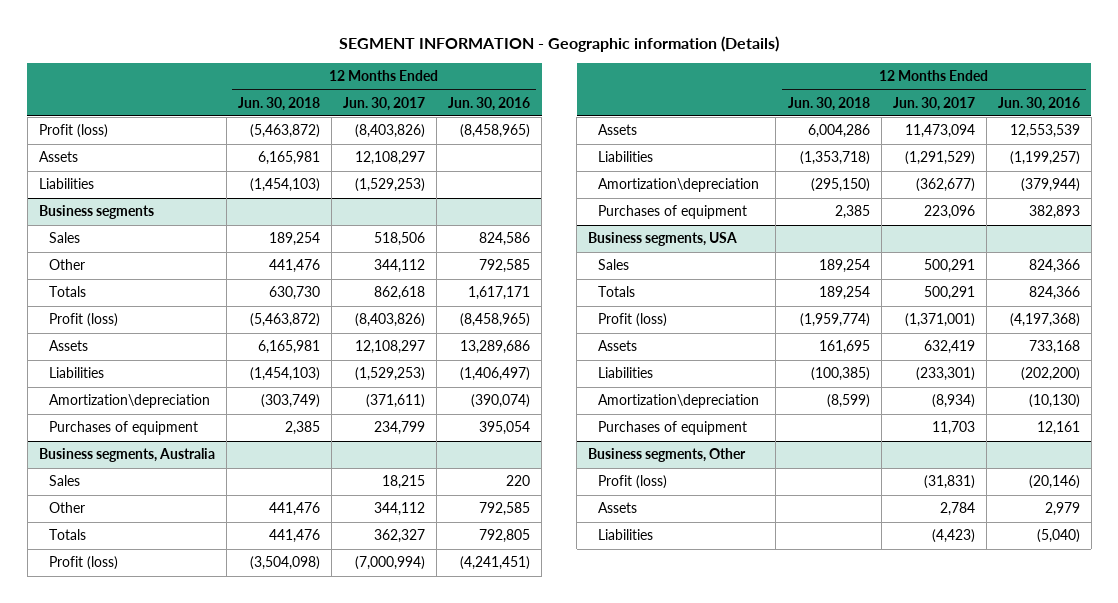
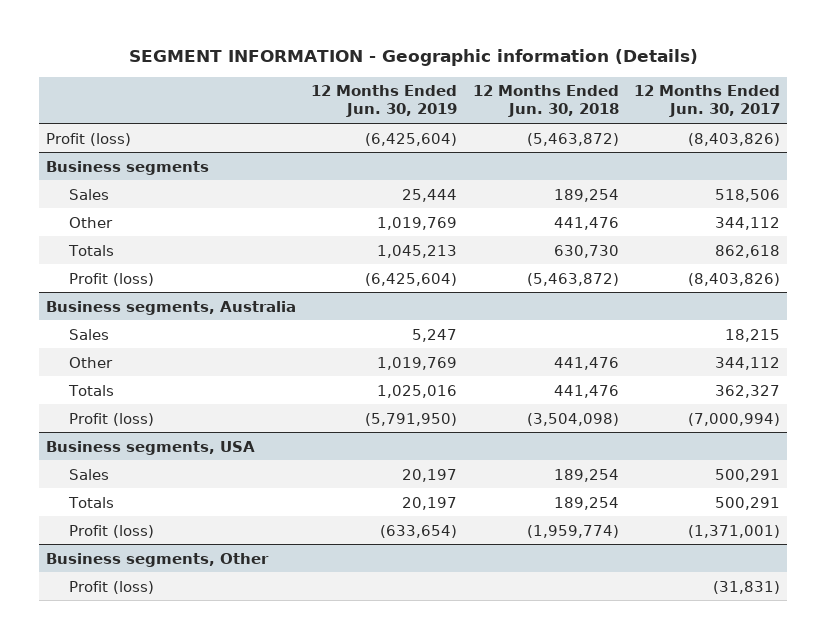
[448,96,531,111] Jun. 30, 2016 -> none
none -> [311,85,458,118] 12 Months Ended Jun. 30, 2019
[38,151,78,163] Assets -> none
[38,178,94,190] Liabilities -> none
[48,340,88,352] Assets -> none
[48,367,104,379] Liabilities -> none
[48,394,210,409] Amortization\depreciation -> none
[48,421,198,436] Purchases of equipment -> none
[598,124,638,136] Assets -> none
[598,151,654,163] Liabilities -> none
[598,178,760,193] Amortization\depreciation -> none
[598,205,748,220] Purchases of equipment -> none
[598,340,638,352] Assets -> none
[598,367,654,379] Liabilities -> none
[598,394,760,409] Amortization\depreciation -> none
[598,421,748,436] Purchases of equipment -> none
[598,502,638,514] Assets -> none
[598,529,654,541] Liabilities -> none

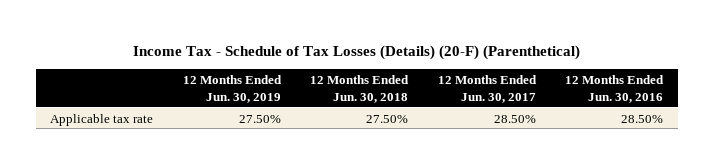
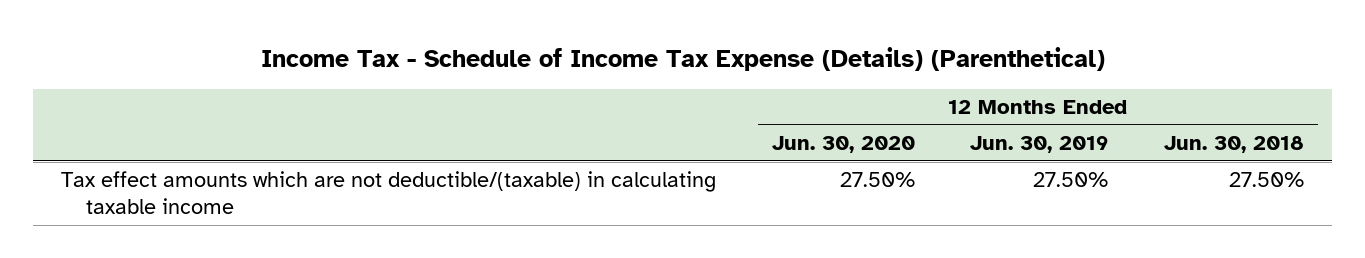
[132,45,580,61] Income Tax - Schedule of Tax Losses (Details) (20-F) (Parenthetical) -> [260,47,1105,72] Income Tax - Schedule of Income Tax Expense (Details) (Parenthetical)
[437,74,537,103] 12 Months Ended Jun. 30, 2017 -> none
[565,74,665,103] 12 Months Ended Jun. 30, 2016 -> none
none -> [771,136,915,154] Jun. 30, 2020
[50,113,154,126] Applicable tax rate -> [61,171,717,215] Tax effect amounts which are not deductible/(taxable) in calculating taxable income

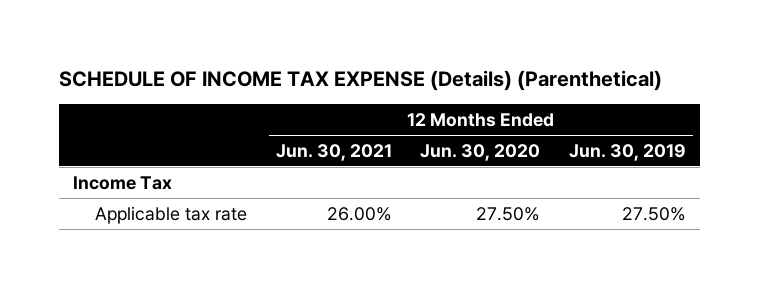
[260,47,1105,72] Income Tax - Schedule of Income Tax Expense (Details) (Parenthetical) -> [58,70,662,92] SCHEDULE OF INCOME TAX EXPENSE (Details) (Parenthetical)
[1163,136,1304,154] Jun. 30, 2018 -> none
none -> [275,143,392,161] Jun. 30, 2021
none -> [73,175,173,190] Income Tax
[61,171,717,215] Tax effect amounts which are not deductible/(taxable) in calculating taxable income -> [95,205,248,224] Applicable tax rate

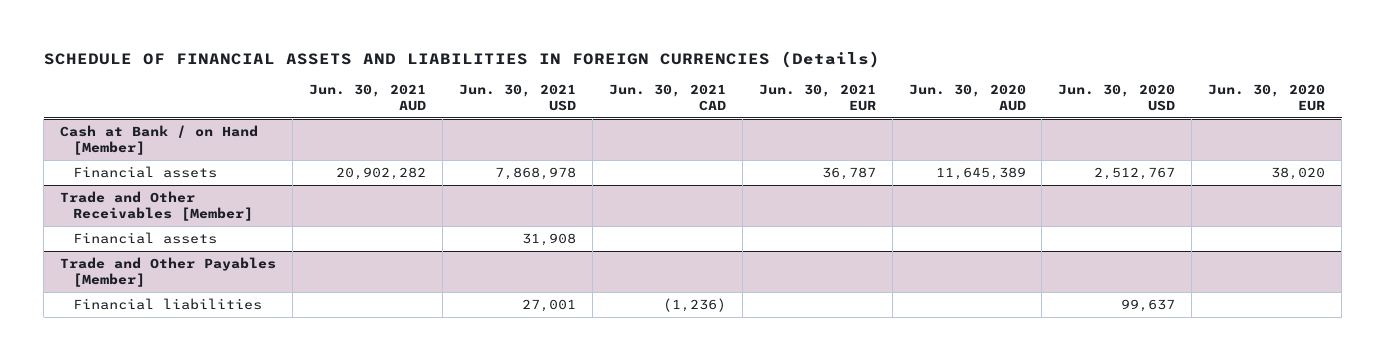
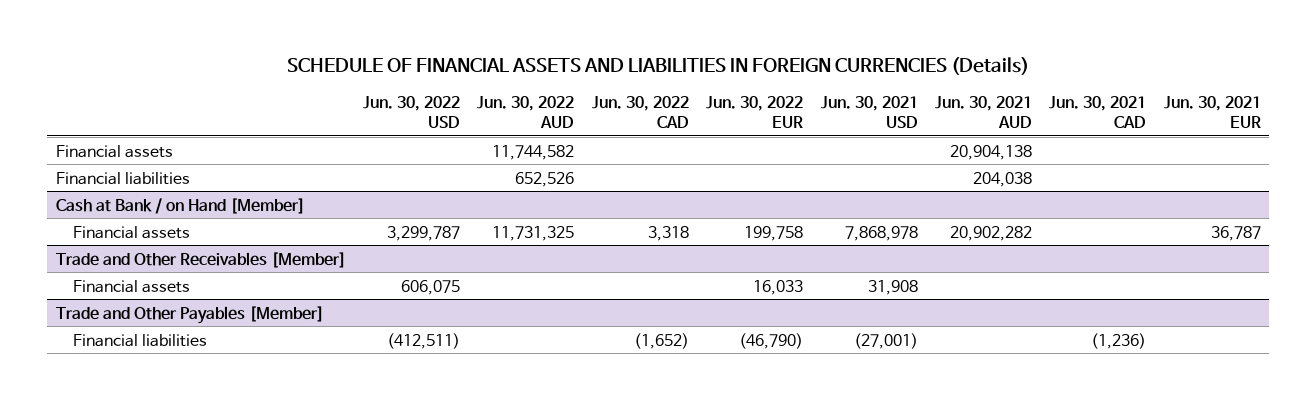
[908,84,1026,112] Jun. 30, 2020 AUD -> none
[1058,84,1176,112] Jun. 30, 2020 USD -> none
[1208,84,1326,112] Jun. 30, 2020 EUR -> none
none -> [363,95,461,128] Jun. 30, 2022 USD
none -> [477,95,575,128] Jun. 30, 2022 AUD
none -> [591,95,689,128] Jun. 30, 2022 CAD
none -> [706,95,804,128] Jun. 30, 2022 EUR
none -> [55,144,173,158] Financial assets
none -> [55,171,190,185] Financial liabilities
[521,298,576,312] 27,001 -> [853,332,918,349] (27,001)

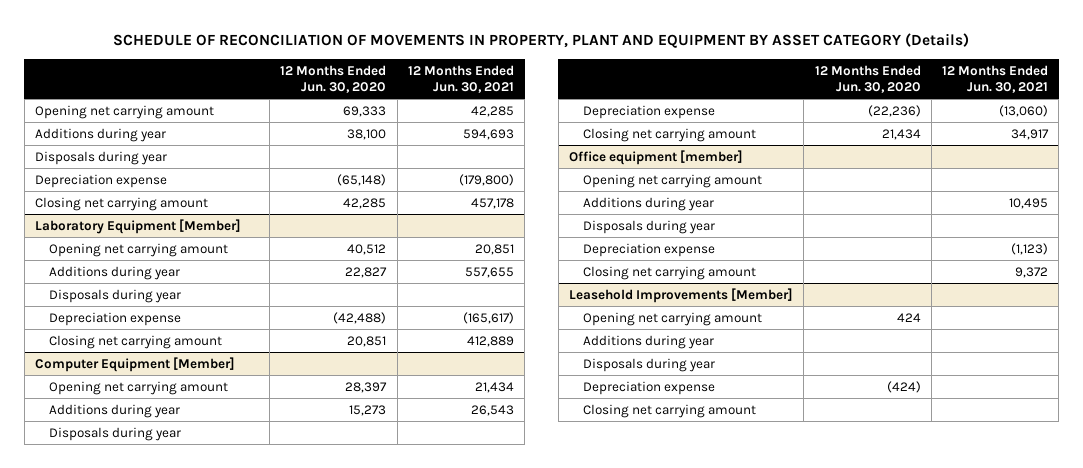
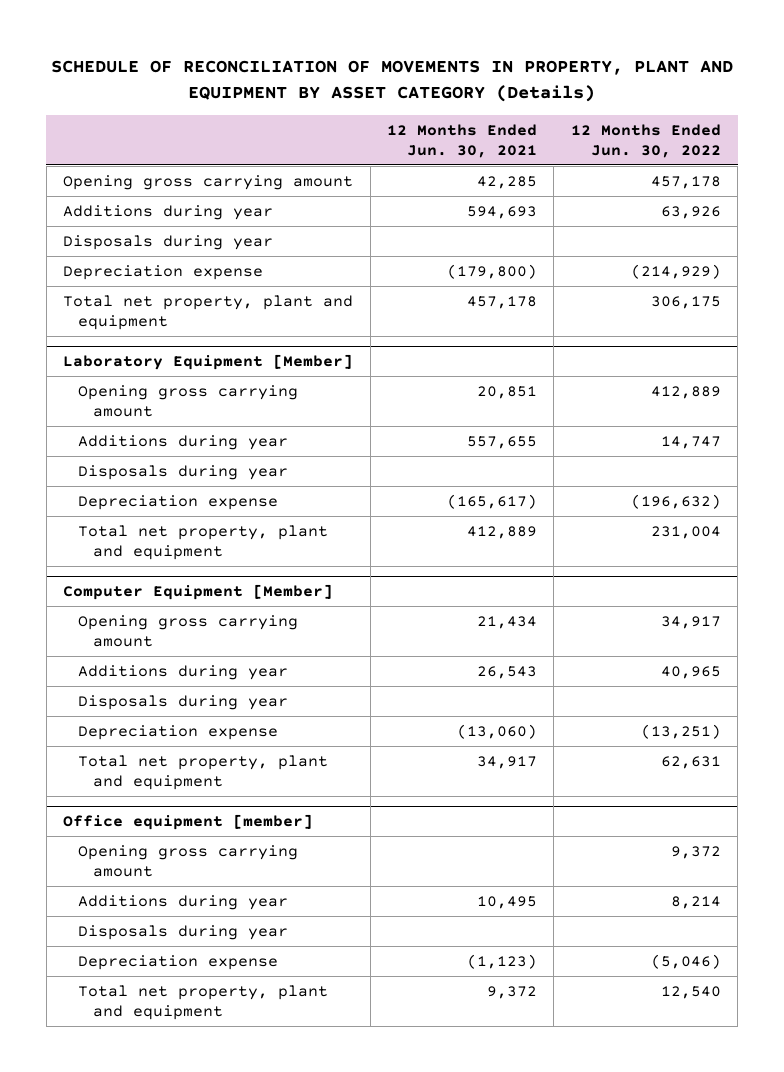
[280,64,387,93] 12 Months Ended Jun. 30, 2020 -> none
none -> [570,123,721,158] 12 Months Ended Jun. 30, 2022
[35,104,215,119] Opening net carrying amount -> [63,174,354,190] Opening gross carrying amount
[35,196,209,211] Closing net carrying amount -> [63,294,354,330] Total net property, plant and equipment
[48,242,228,257] Opening net carrying amount -> [78,384,299,417] Opening gross carrying amount
[48,334,222,349] Closing net carrying amount -> [78,524,329,560] Total net property, plant and equipment
[48,380,228,395] Opening net carrying amount -> [78,614,299,647] Opening gross carrying amount
[582,127,756,142] Closing net carrying amount -> [78,754,329,790] Total net property, plant and equipment
[582,173,762,188] Opening net carrying amount -> [78,844,299,877] Opening gross carrying amount
[569,287,794,303] Leasehold Improvements [Member] -> none
[582,311,762,326] Opening net carrying amount -> none
[582,334,714,349] Additions during year -> none
[582,357,715,372] Disposals during year -> none
[582,380,715,395] Depreciation expense -> none
[582,403,756,418] Closing net carrying amount -> none
[582,265,756,280] Closing net carrying amount -> [78,984,329,1020] Total net property, plant and equipment

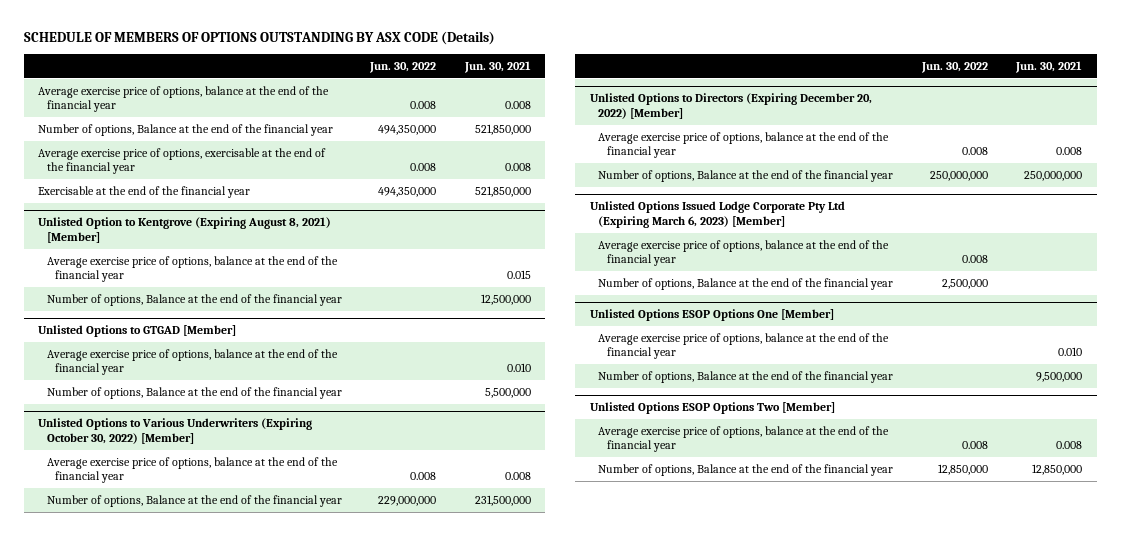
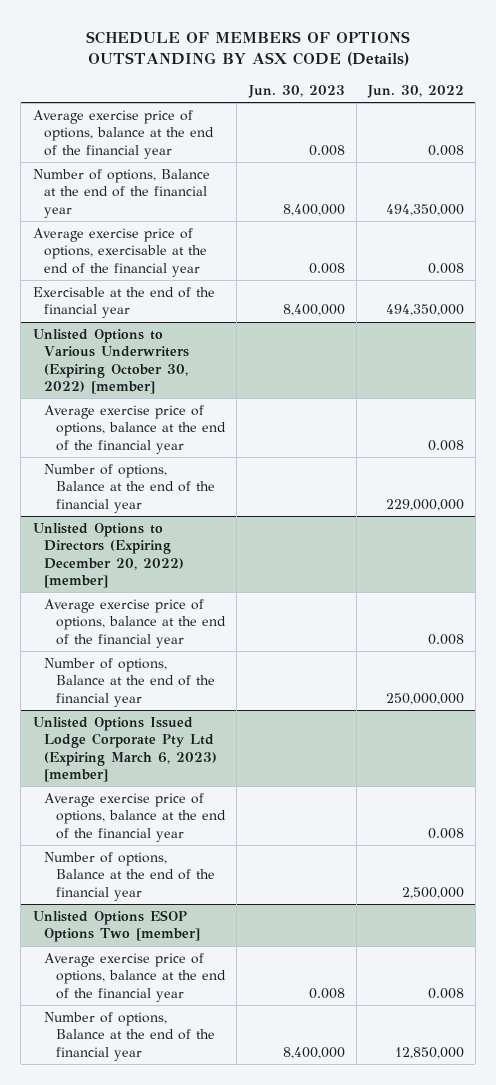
[464,61,532,74] Jun. 30, 2021 -> none
none -> [247,84,345,98] Jun. 30, 2023
[38,217,332,243] Unlisted Option to Kentgrove (Expiring August 8, 2021) [Member] -> none
[46,255,338,283] Average exercise price of options, balance at the end of the financial year -> none
[46,293,342,306] Number of options, Balance at the end of the financial year -> none
[38,325,237,338] Unlisted Options to GTGAD [Member] -> none
[46,348,338,376] Average exercise price of options, balance at the end of the financial year -> none
[46,386,342,399] Number of options, Balance at the end of the financial year -> none
[38,418,313,444] Unlisted Options to Various Underwriters (Expiring October 30, 2022) [Member] -> [32,328,190,394] Unlisted Options to Various Underwriters (Expiring October 30, 2022) [member]
[589,93,872,119] Unlisted Options to Directors (Expiring December 20, 2022) [Member] -> [32,522,185,588] Unlisted Options to Directors (Expiring December 20, 2022) [member]
[589,201,845,228] Unlisted Options Issued Lodge Corporate Pty Ltd (Expiring March 6, 2023) [Member] -> [32,716,218,782] Unlisted Options Issued Lodge Corporate Pty Ltd (Expiring March 6, 2023) [member]
[589,309,834,322] Unlisted Options ESOP Options One [Member] -> none
[598,332,890,360] Average exercise price of options, balance at the end of the financial year -> none
[598,370,894,383] Number of options, Balance at the end of the financial year -> none
[589,402,835,415] Unlisted Options ESOP Options Two [Member] -> [32,909,201,943] Unlisted Options ESOP Options Two [member]

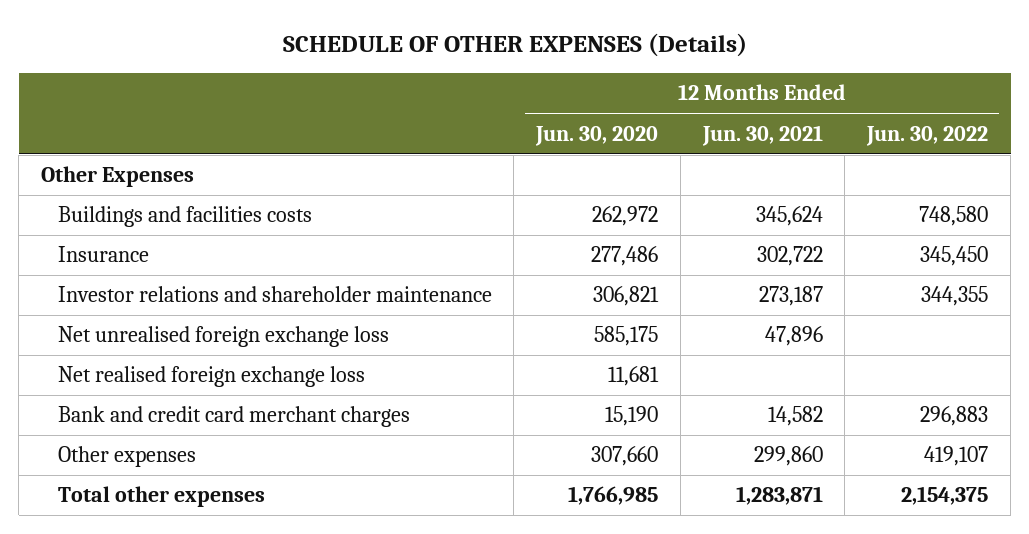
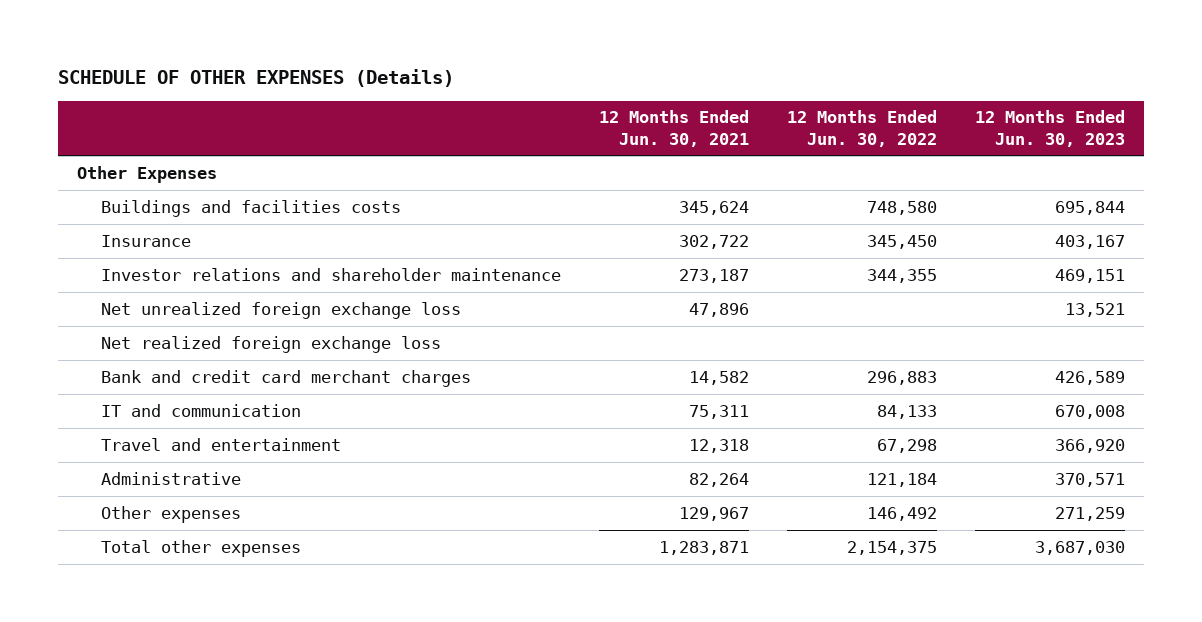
[535,125,659,146] Jun. 30, 2020 -> none
none -> [975,110,1126,147] 12 Months Ended Jun. 30, 2023
[57,326,389,348] Net unrealised foreign exchange loss -> [101,301,462,319] Net unrealized foreign exchange loss
[57,366,365,388] Net realised foreign exchange loss -> [101,335,442,353] Net realized foreign exchange loss
none -> [101,403,302,417] IT and communication
none -> [101,437,342,451] Travel and entertainment
none -> [101,471,242,485] Administrative
[753,446,823,467] 299,860 -> [679,506,750,521] 129,967
[924,446,989,467] 419,107 -> [867,506,938,521] 146,492

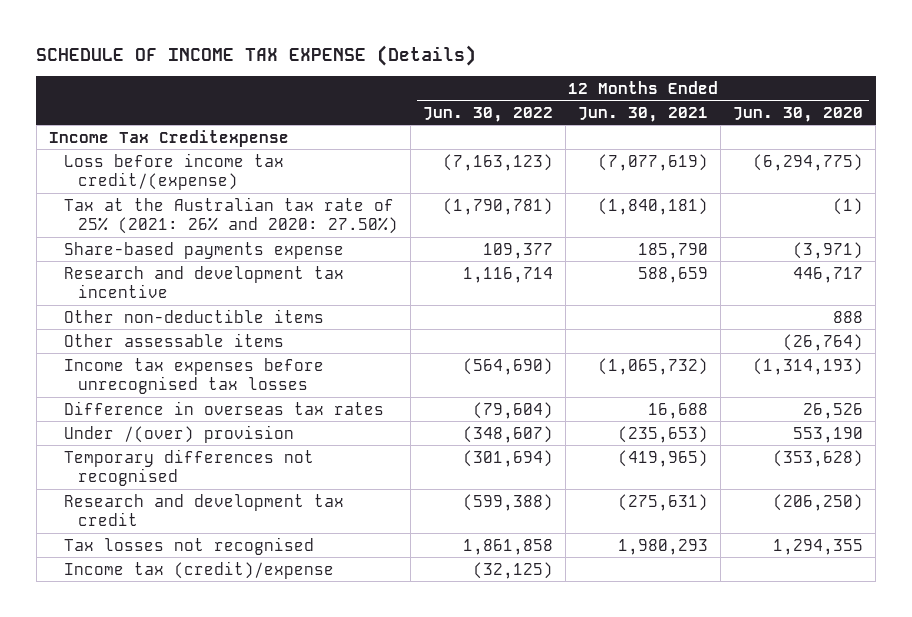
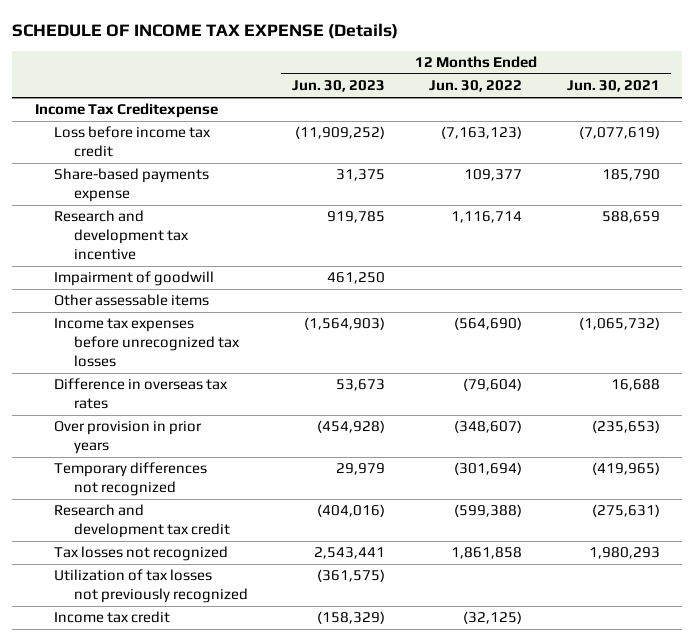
[733,106,864,122] Jun. 30, 2020 -> none
none -> [292,80,386,93] Jun. 30, 2023
[63,196,399,235] Tax at the Australian tax rate of 25% (2021: 26% and 2020: 27.50%) -> none
[63,152,284,191] Loss before income tax credit/(expense) -> [54,126,212,158] Loss before income tax credit
[63,308,324,323] Other non-deductible items -> none
none -> [54,271,215,287] Impairment of goodwill
[63,357,324,395] Income tax expenses before unrecognised tax losses -> [54,318,240,367] Income tax expenses before unrecognized tax losses
[63,424,294,443] Under /(over) provision -> [54,421,203,455] Over provision in prior years
[63,448,314,487] Temporary differences not recognised -> [54,462,208,497] Temporary differences not recognized
[63,536,314,555] Tax losses not recognised -> [54,546,229,562] Tax losses not recognized
none -> [54,569,248,604] Utilization of tax losses not previously recognized
[63,560,334,579] Income tax (credit)/expense -> [54,611,171,624] Income tax credit

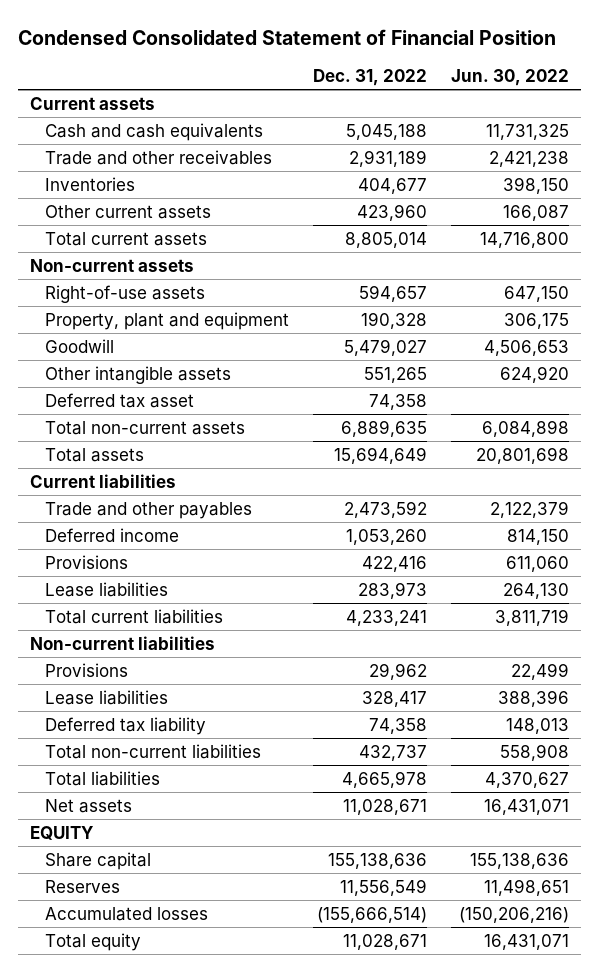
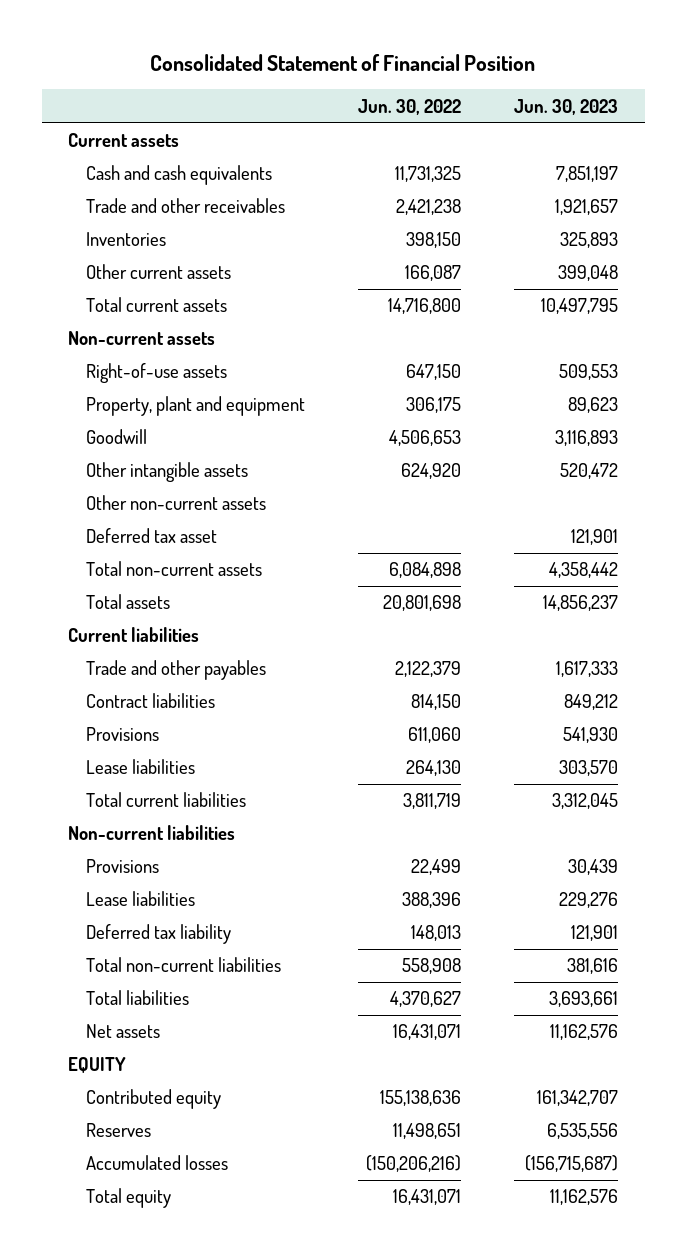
[18,28,557,45] Condensed Consolidated Statement of Financial Position -> [150,53,536,71] Consolidated Statement of Financial Position
[312,68,427,86] Dec. 31, 2022 -> none
none -> [514,98,619,115] Jun. 30, 2023
none -> [85,495,266,511] Other non-current assets
[45,527,180,542] Deferred income -> [85,693,215,709] Contract liabilities
[45,851,152,870] Share capital -> [85,1089,221,1110] Contributed equity

